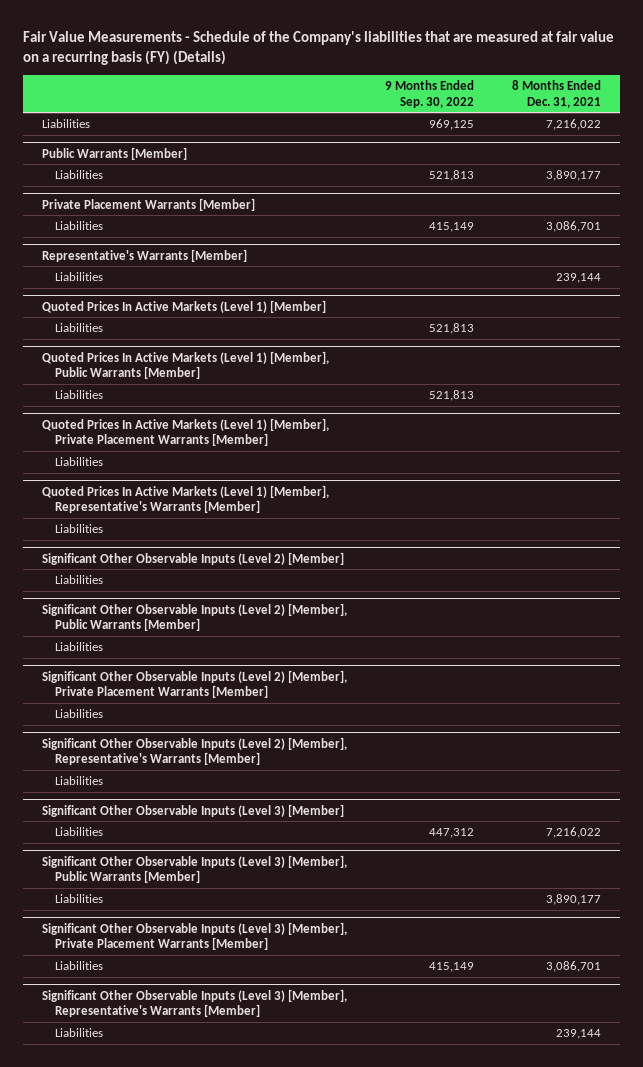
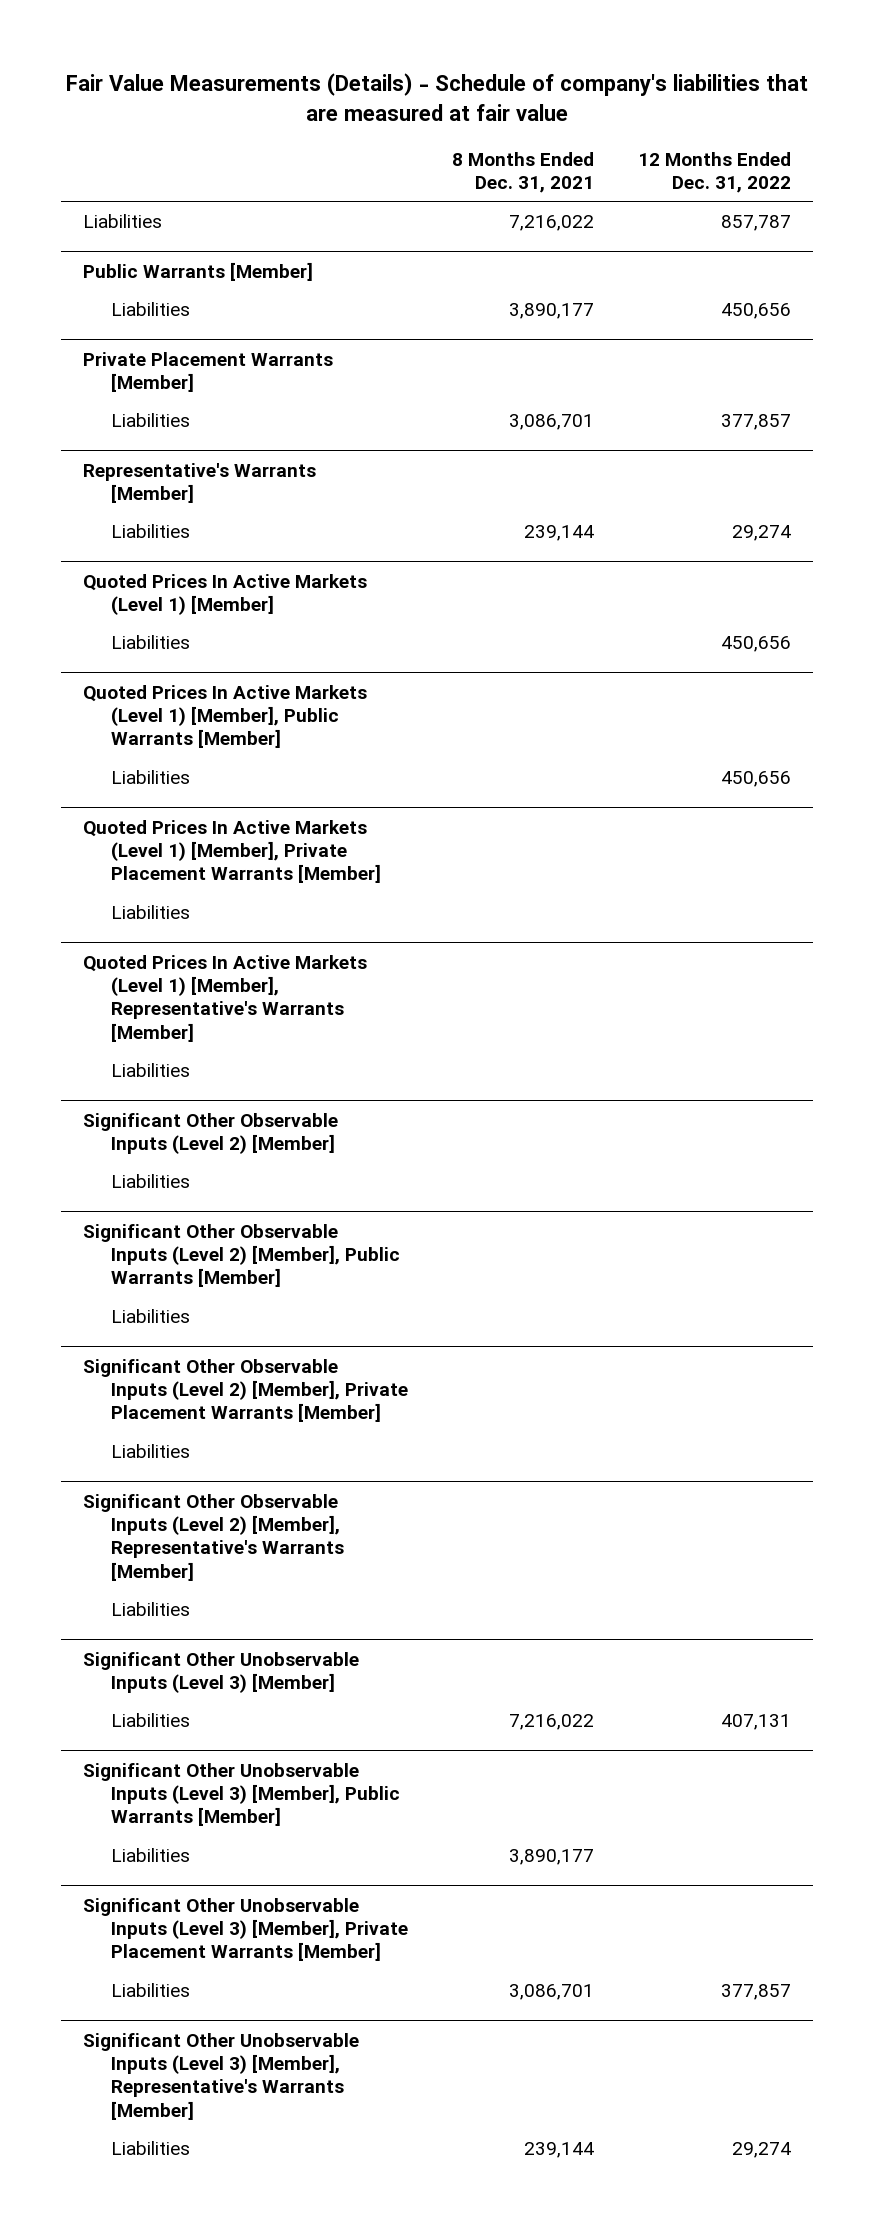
[22,31,614,66] Fair Value Measurements - Schedule of the Company's liabilities that are measured at fair value on a recurring basis (FY) (Details) -> [66,72,809,121] Fair Value Measurements (Details) - Schedule of company's liabilities that are measured at fair value
[384,80,474,108] 9 Months Ended Sep. 30, 2022 -> none
none -> [637,151,791,194] 12 Months Ended Dec. 31, 2022
[41,803,344,817] Significant Other Observable Inputs (Level 3) [Member] -> [83,1651,360,1693] Significant Other Unobservable Inputs (Level 3) [Member]
[41,854,347,884] Significant Other Observable Inputs (Level 3) [Member], Public Warrants [Member] -> [83,1762,401,1827] Significant Other Unobservable Inputs (Level 3) [Member], Public Warrants [Member]
[41,921,347,951] Significant Other Observable Inputs (Level 3) [Member], Private Placement Warrants [Member] -> [83,1897,409,1962] Significant Other Unobservable Inputs (Level 3) [Member], Private Placement Warrants [Member]
[41,988,347,1018] Significant Other Observable Inputs (Level 3) [Member], Representative's Warrants [Member] -> [83,2032,360,2120] Significant Other Unobservable Inputs (Level 3) [Member], Representative's Warrants [Member]

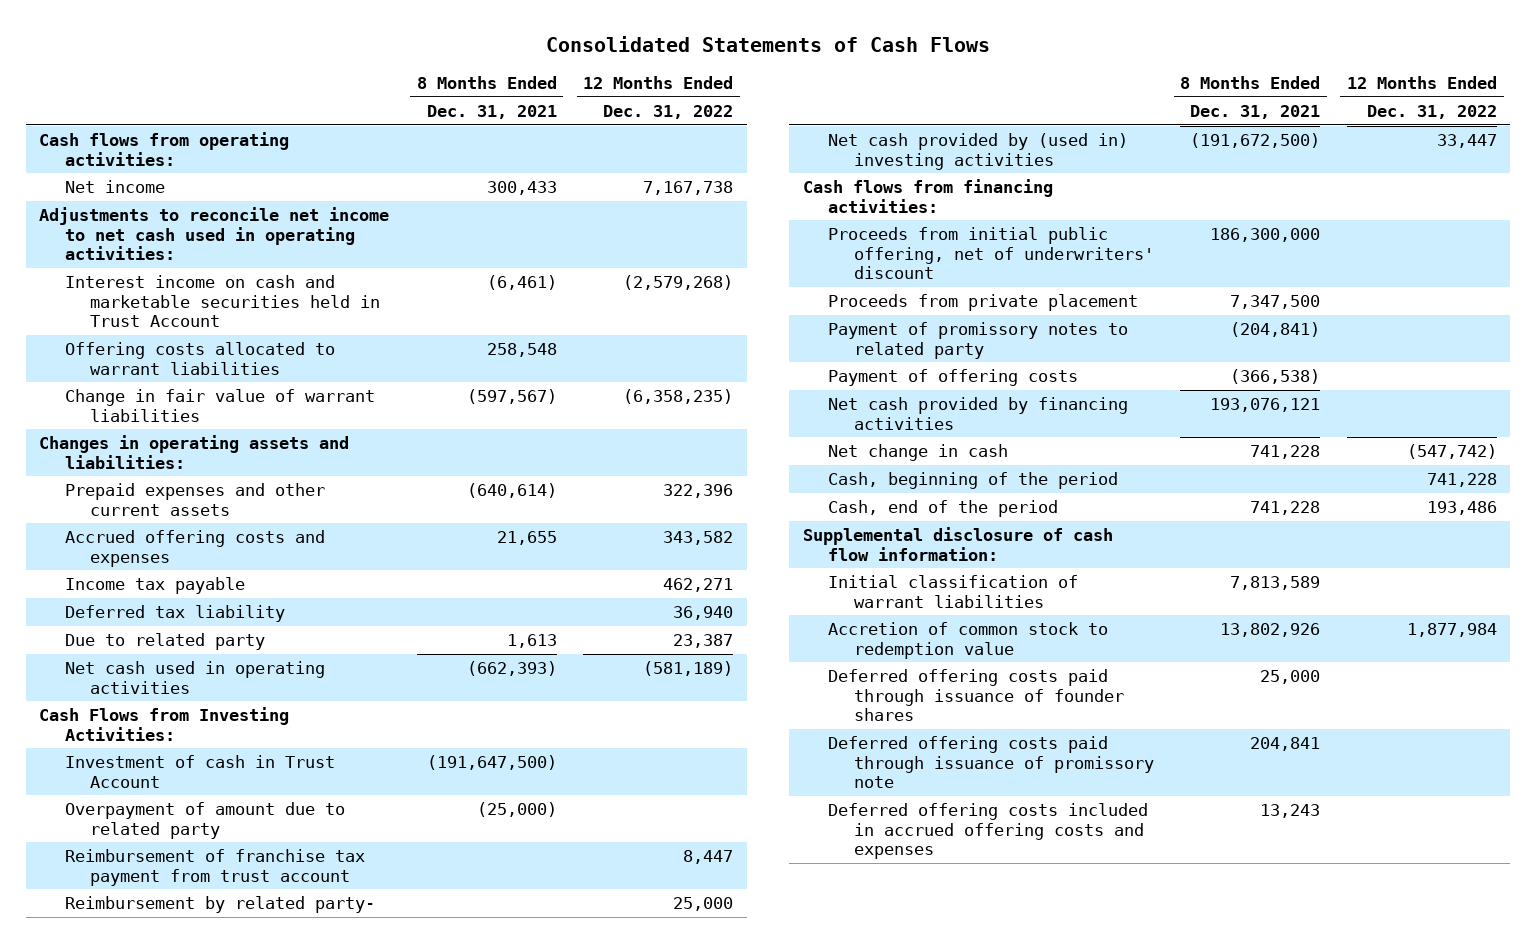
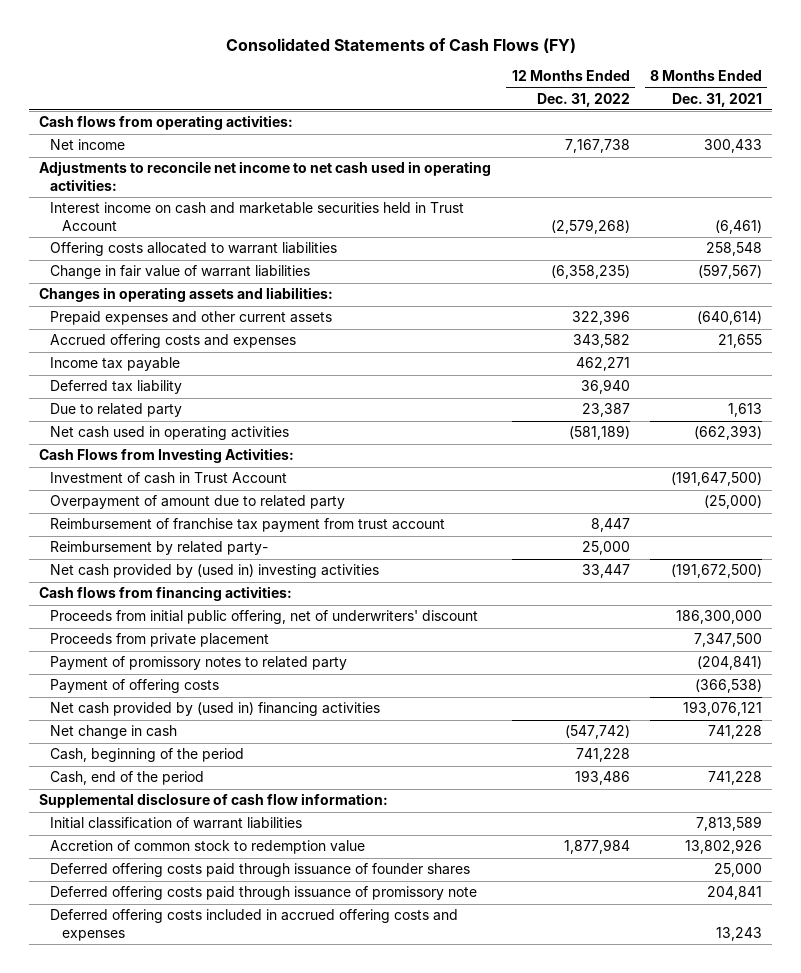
[546,36,991,53] Consolidated Statements of Cash Flows -> [225,37,576,53] Consolidated Statements of Cash Flows (FY)
[828,397,1129,430] Net cash provided by financing activities -> [50,702,381,717] Net cash provided by (used in) financing activities

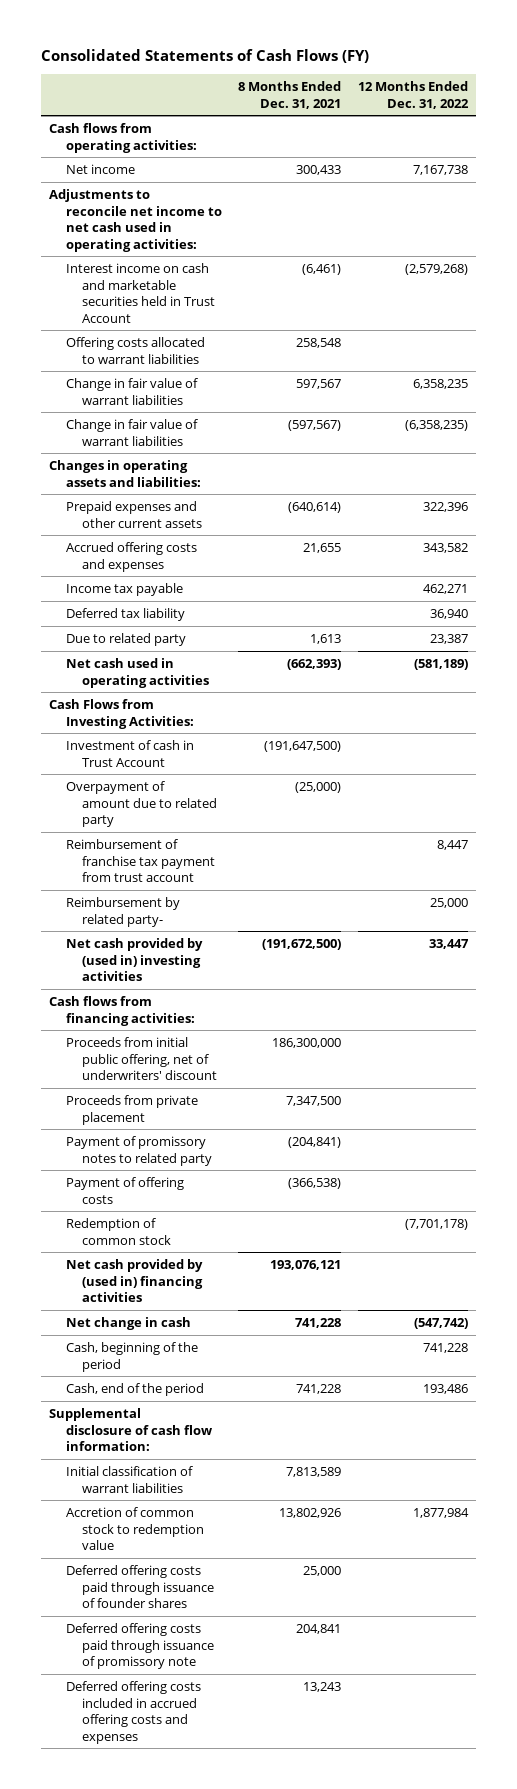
none -> [65,378,198,405] Change in fair value of warrant liabilities
none -> [65,1218,172,1245] Redemption of common stock

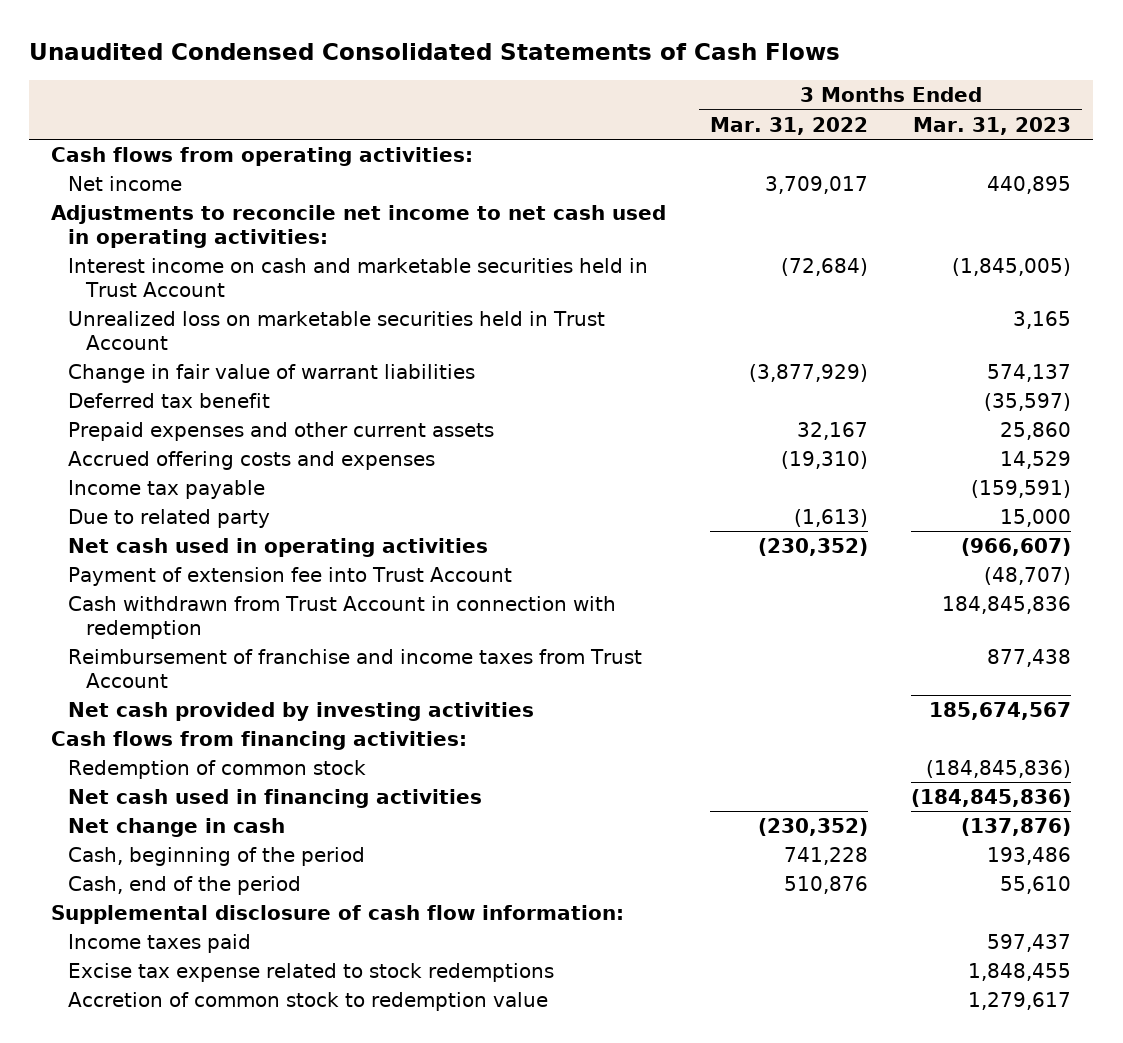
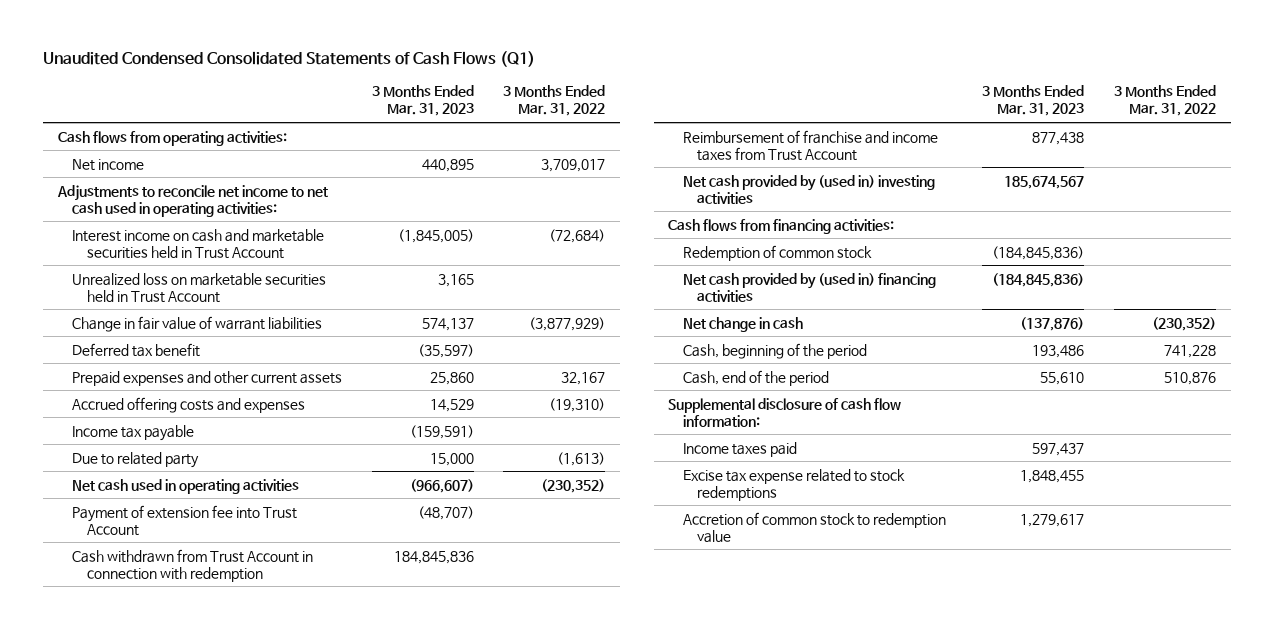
[29,43,841,61] Unaudited Condensed Consolidated Statements of Cash Flows -> [43,51,536,68] Unaudited Condensed Consolidated Statements of Cash Flows (Q1)
[68,702,535,722] Net cash provided by investing activities -> [682,174,935,204] Net cash provided by (used in) investing activities
[68,789,483,809] Net cash used in financing activities -> [682,272,936,302] Net cash provided by (used in) financing activities

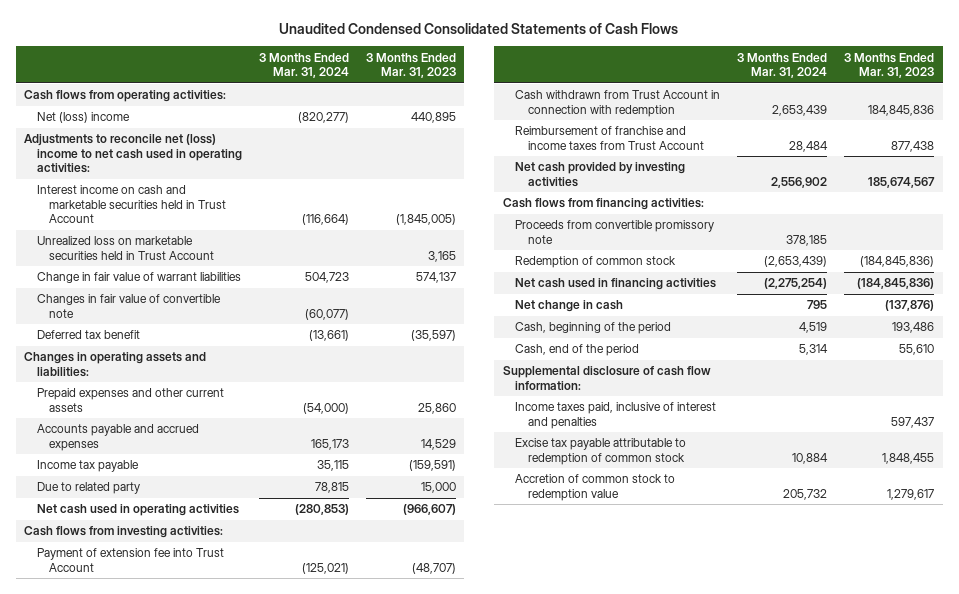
[43,51,536,68] Unaudited Condensed Consolidated Statements of Cash Flows (Q1) -> [279,23,679,35] Unaudited Condensed Consolidated Statements of Cash Flows
[503,85,606,117] 3 Months Ended Mar. 31, 2022 -> none
none -> [258,52,349,79] 3 Months Ended Mar. 31, 2024
[72,158,145,171] Net income -> [36,112,130,124] Net (loss) income
[56,184,328,217] Adjustments to reconcile net income to net cash used in operating activities: -> [24,134,242,174] Adjustments to reconcile net (loss) income to net cash used in operating activities:
none -> [36,294,221,318] Changes in fair value of convertible note
none -> [24,352,207,377] Changes in operating assets and liabilities:
[72,396,306,413] Accrued offering costs and expenses -> [36,424,199,451] Accounts payable and accrued expenses
none -> [24,526,224,539] Cash flows from investing activities:
[682,174,935,204] Net cash provided by (used in) investing activities -> [515,162,686,187] Net cash provided by investing activities
none -> [515,220,715,244] Proceeds from convertible promissory note
[682,272,936,302] Net cash provided by (used in) financing activities -> [515,278,717,291] Net cash used in financing activities
[682,441,797,457] Income taxes paid -> [515,402,717,429] Income taxes paid, inclusive of interest and penalties
[682,468,905,501] Excise tax expense related to stock redemptions -> [515,438,687,465] Excise tax payable attributable to redemption of common stock

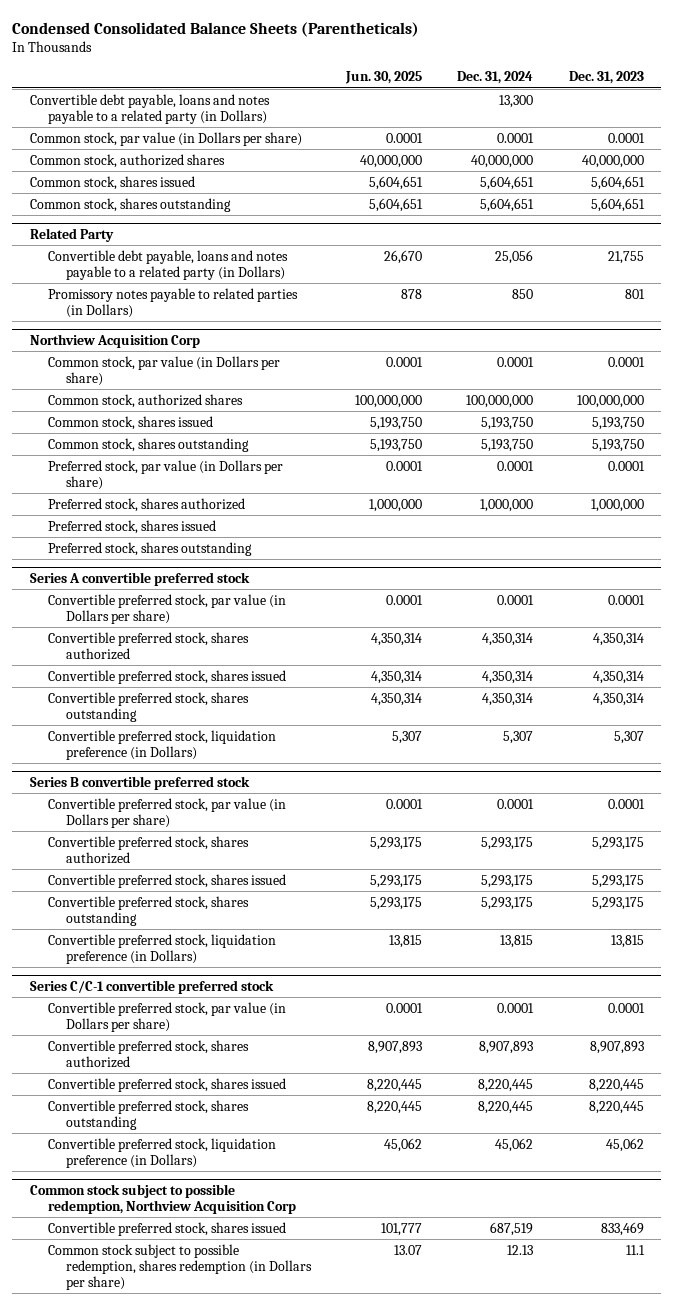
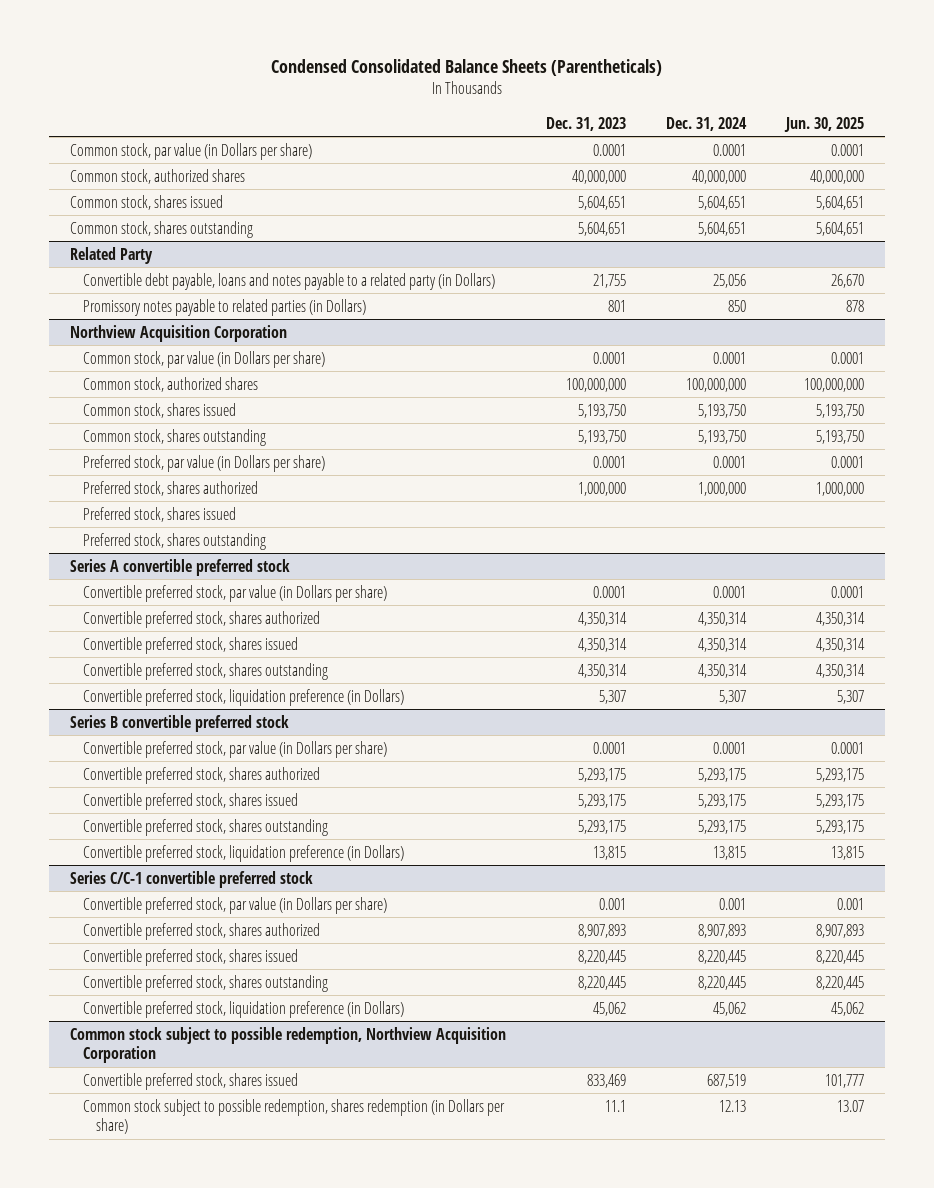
[30,93,271,124] Convertible debt payable, loans and notes payable to a related party (in Dollars) -> none
[30,333,201,348] Northview Acquisition Corp -> [69,324,287,342] Northview Acquisition Corporation
[386,1002,424,1013] 0.0001 -> [837,897,865,910] 0.001
[497,1002,535,1013] 0.0001 -> [719,897,747,910] 0.001
[607,1002,645,1013] 0.0001 -> [598,897,626,910] 0.001
[30,1183,296,1214] Common stock subject to possible redemption, Northview Acquisition Corp -> [69,1026,506,1064] Common stock subject to possible redemption, Northview Acquisition Corporation

